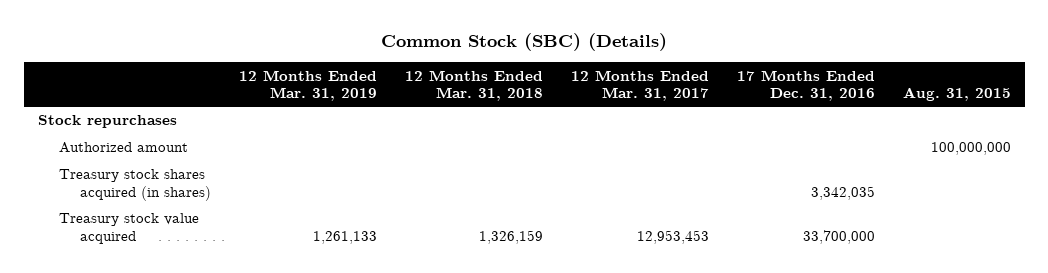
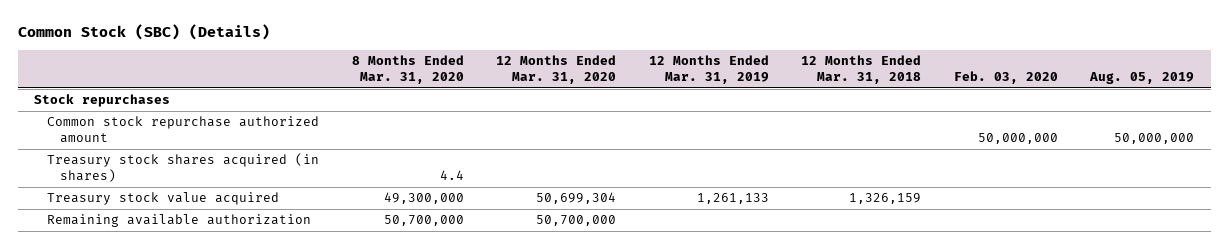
[570,69,709,102] 12 Months Ended Mar. 31, 2017 -> none
[736,69,875,102] 17 Months Ended Dec. 31, 2016 -> none
[902,87,1011,102] Aug. 31, 2015 -> none
none -> [351,55,464,85] 8 Months Ended Mar. 31, 2020
none -> [496,55,617,85] 12 Months Ended Mar. 31, 2020
none -> [953,71,1058,85] Feb. 03, 2020
none -> [1089,72,1195,85] Aug. 05, 2019
[58,142,188,154] Authorized amount -> [47,116,320,144] Common stock repurchase authorized amount
none -> [47,214,312,228] Remaining available authorization

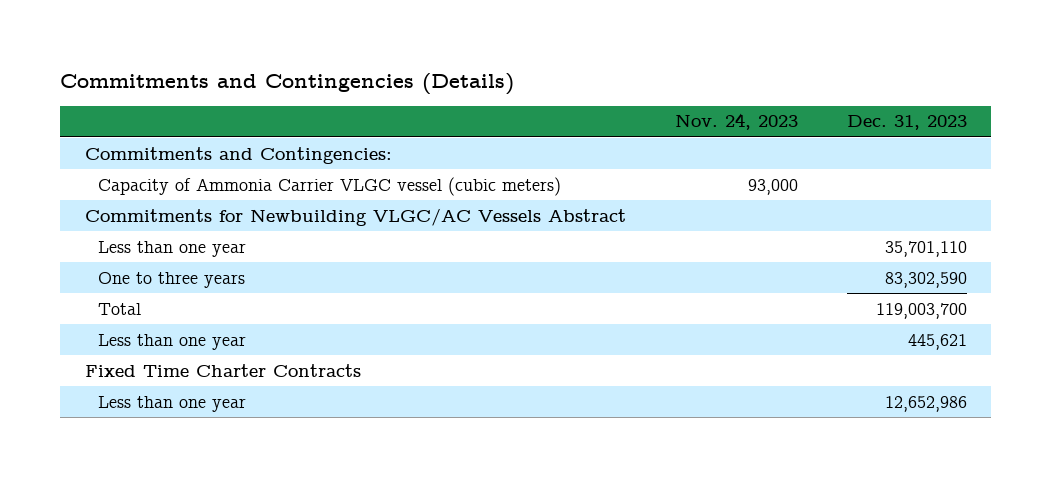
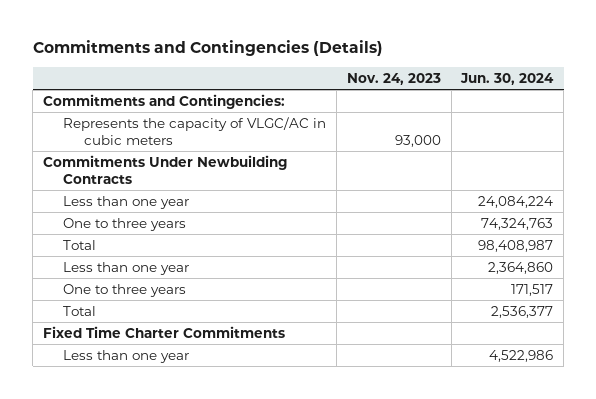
[846,115,967,131] Dec. 31, 2023 -> none
none -> [460,72,555,85] Jun. 30, 2024
[97,176,561,196] Capacity of Ammonia Carrier VLGC vessel (cubic meters) -> [63,116,327,145] Represents the capacity of VLGC/AC in cubic meters
[84,207,626,226] Commitments for Newbuilding VLGC/AC Vessels Abstract -> [42,154,287,184] Commitments Under Newbuilding Contracts
none -> [63,283,187,297] One to three years
none -> [63,305,97,316] Total
[84,363,361,377] Fixed Time Charter Contracts -> [42,325,285,338] Fixed Time Charter Commitments

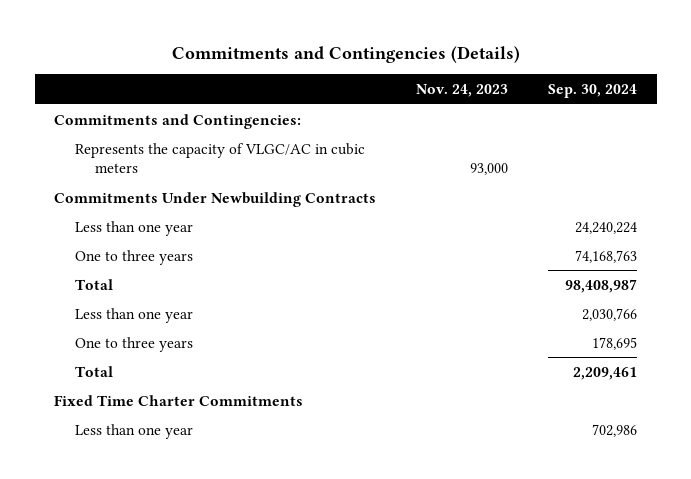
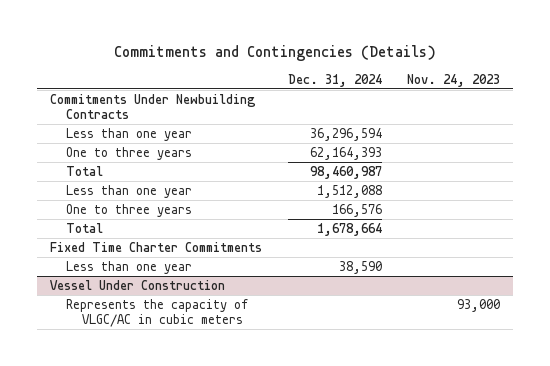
[547,83,637,98] Sep. 30, 2024 -> none
none -> [287,74,382,88] Dec. 31, 2024
[54,113,302,129] Commitments and Contingencies: -> none
[74,142,365,173] Represents the capacity of VLGC/AC in cubic meters -> none
none -> [49,279,225,290] Vessel Under Construction
none -> [65,298,248,328] Represents the capacity of VLGC/AC in cubic meters

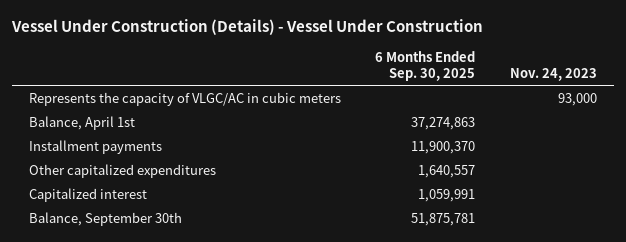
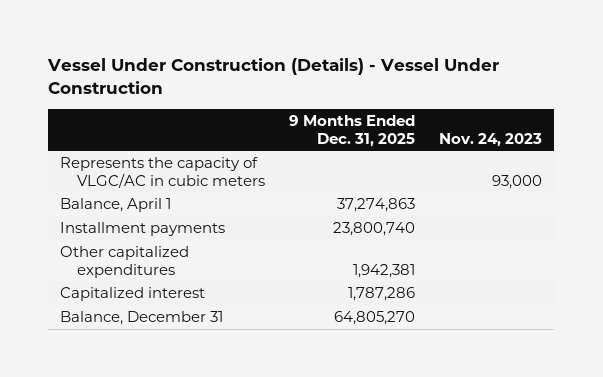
[375,50,476,81] 6 Months Ended Sep. 30, 2025 -> none
none -> [289,114,416,147] 9 Months Ended Dec. 31, 2025
[29,115,136,130] Balance, April 1st -> [60,198,172,213] Balance, April 1
[29,211,183,226] Balance, September 30th -> [60,311,224,326] Balance, December 31

